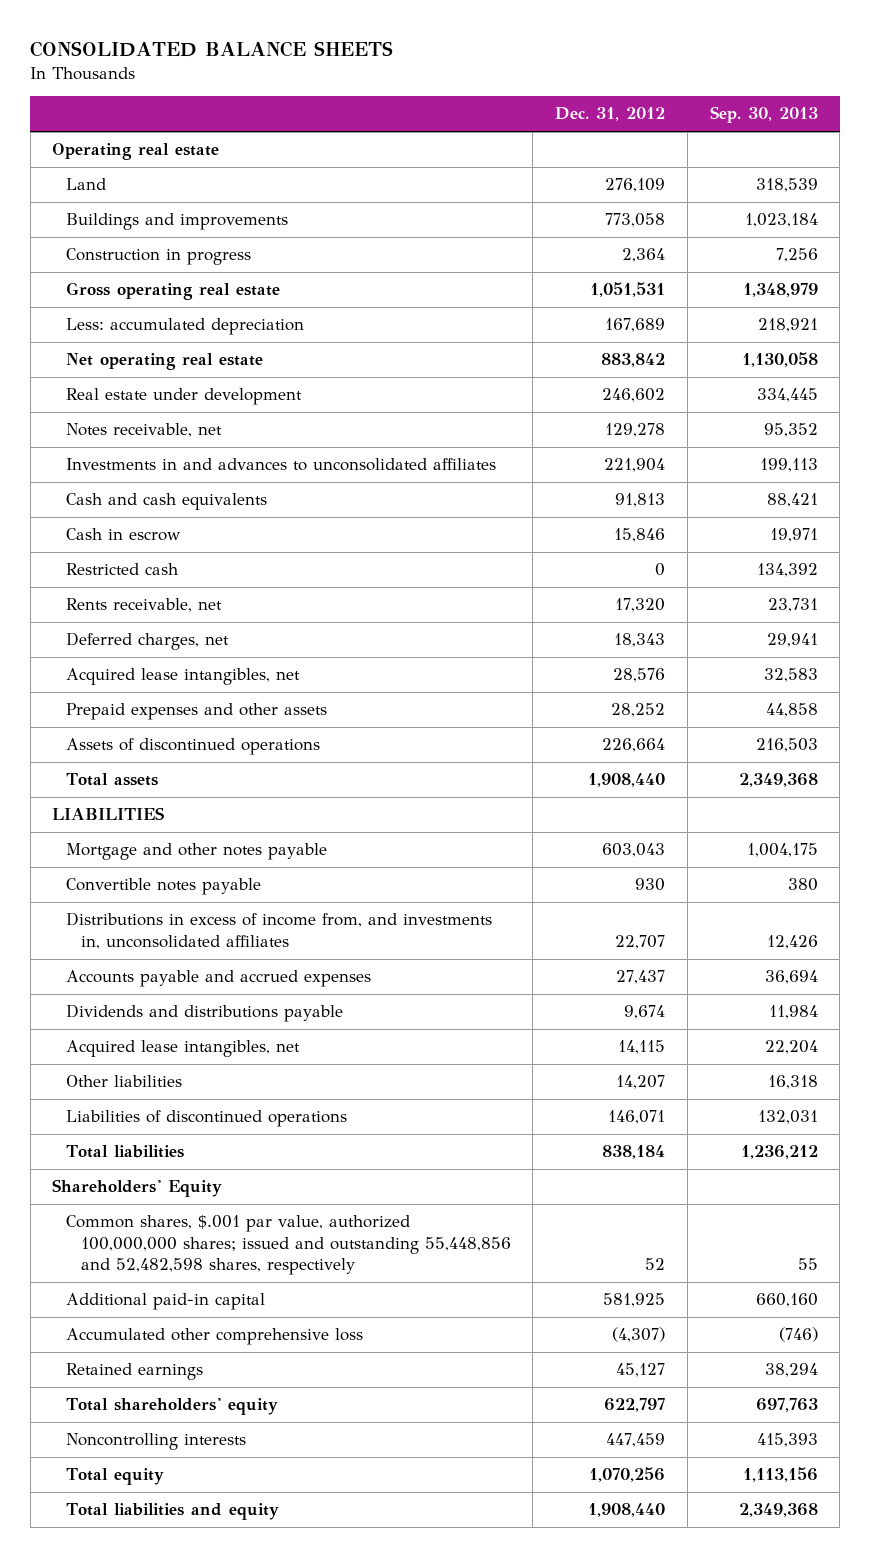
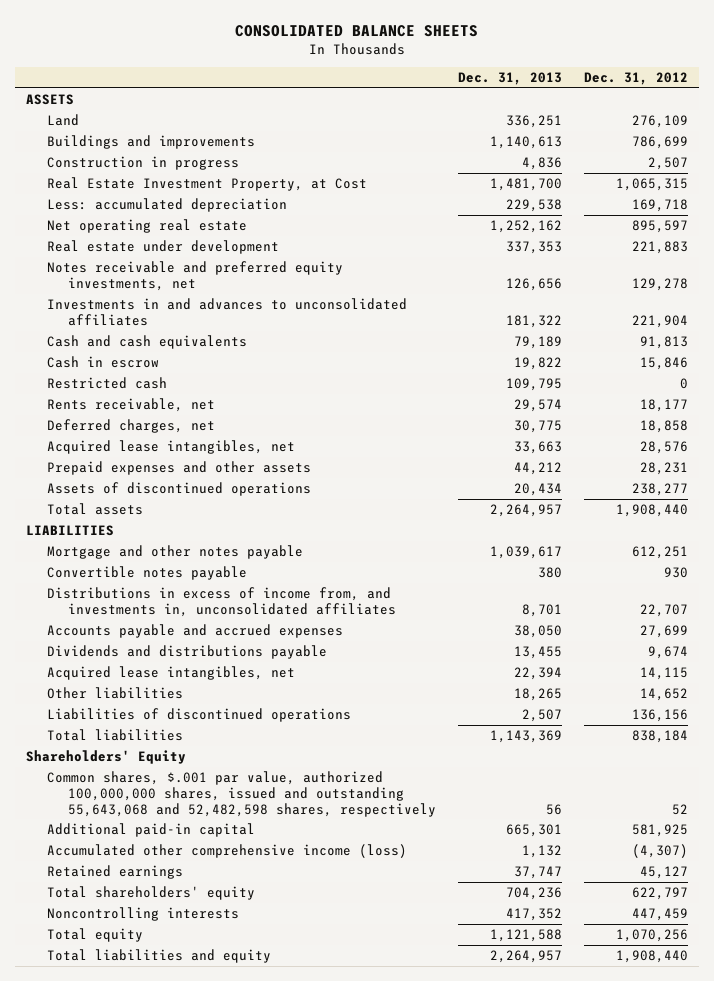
[709,106,818,124] Sep. 30, 2013 -> none
none -> [458,72,563,86] Dec. 31, 2013
[52,143,220,161] Operating real estate -> none
none -> [26,93,75,105] ASSETS
[605,213,666,228] 773,058 -> [632,135,689,149] 786,699
[622,248,666,263] 2,364 -> [648,156,689,170] 2,507
[66,282,281,301] Gross operating real estate -> [46,176,367,191] Real Estate Investment Property, at Cost
[590,282,666,298] 1,051,531 -> [616,177,689,191] 1,065,315
[605,318,666,333] 167,689 -> [632,198,689,212] 169,718
[601,353,666,368] 883,842 -> [632,219,689,233] 895,597
[602,388,666,403] 246,602 -> [632,240,689,254] 221,883
[66,423,223,438] Notes receivable, net -> [46,260,343,291] Notes receivable and preferred equity investments, net
[615,598,666,613] 17,320 -> [640,398,689,412] 18,177
[614,633,666,648] 18,343 -> [640,419,689,433] 18,858
[611,703,666,718] 28,252 -> [640,461,689,475] 28,231
[602,738,666,753] 226,664 -> [632,482,689,496] 238,277
[602,843,666,858] 603,043 -> [632,545,689,559] 612,251
[616,970,666,985] 27,437 -> [640,624,689,638] 27,699
[616,1075,666,1090] 14,207 -> [640,687,689,701] 14,652
[608,1110,666,1125] 146,071 -> [632,708,689,722] 136,156
[66,1215,511,1276] Common shares, $.001 par value, authorized 100,000,000 shares; issued and outstanding 55,448,856 and 52,482,598 shares, respectively -> [46,770,436,817] Common shares, $.001 par value, authorized 100,000,000 shares, issued and outstanding 55,643,068 and 52,482,598 shares, respectively
[66,1328,364,1346] Accumulated other comprehensive loss -> [46,843,407,858] Accumulated other comprehensive income (loss)

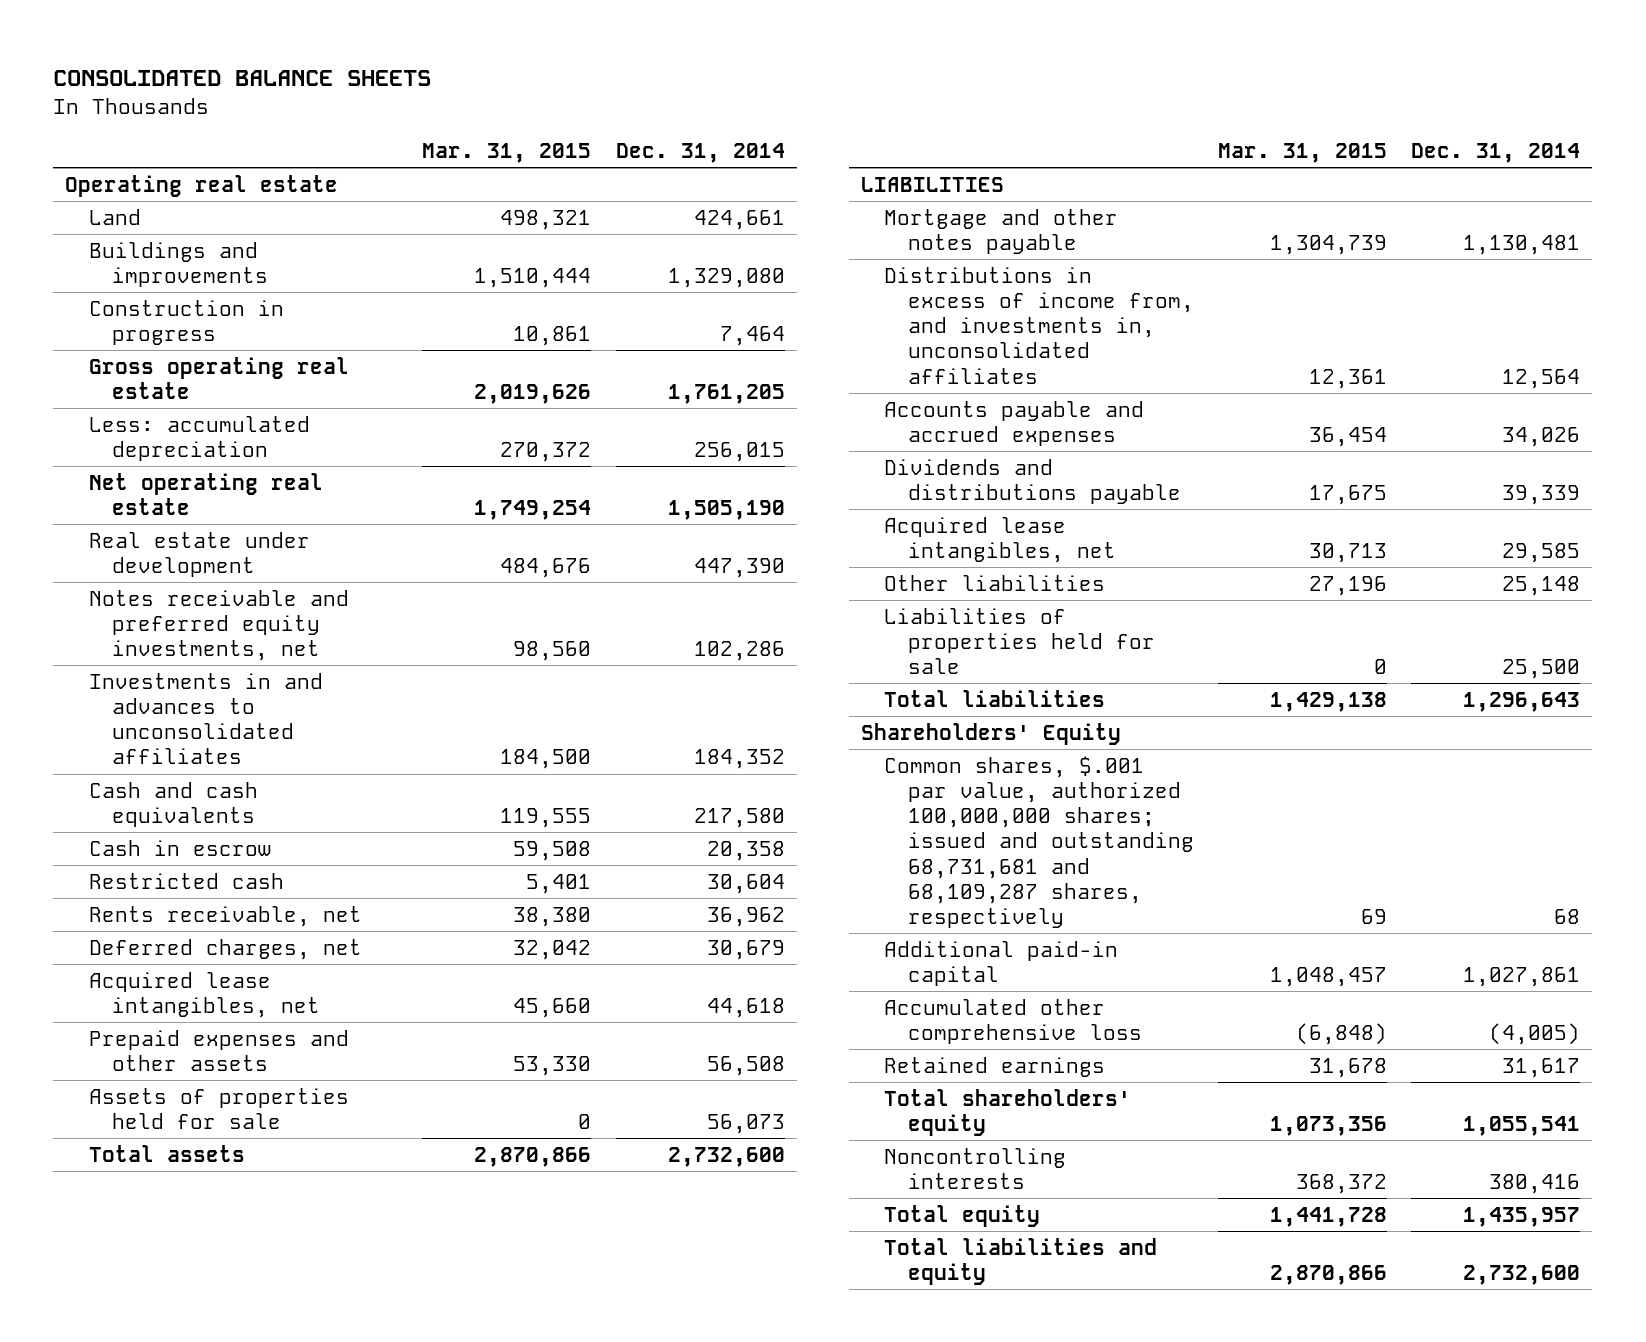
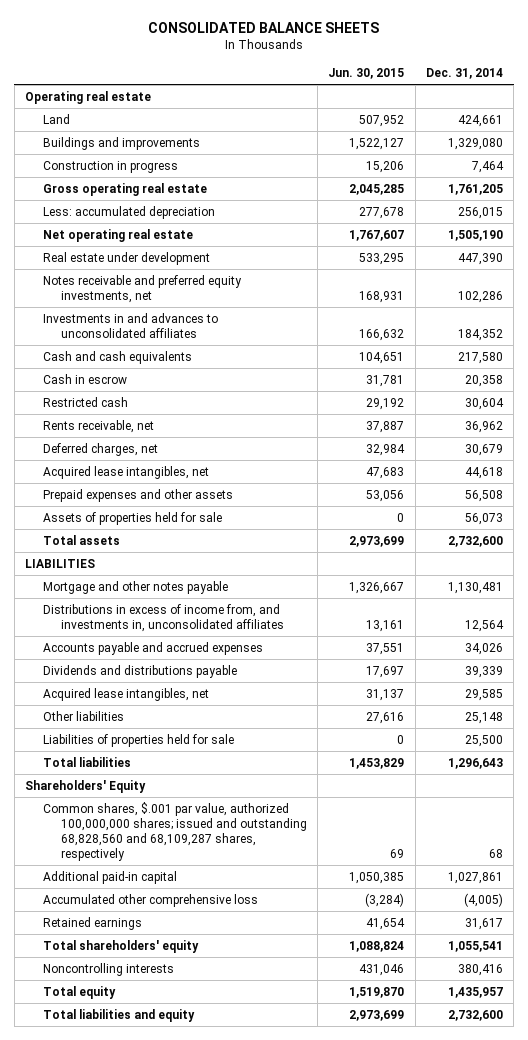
[422,143,592,164] Mar. 31, 2015 -> none
none -> [328,68,405,80] Jun. 30, 2015
[884,755,1194,929] Common shares, $.001 par value, authorized 100,000,000 shares; issued and outstanding 68,731,681 and 68,109,287 shares, respectively -> [42,801,307,861] Common shares, $.001 par value, authorized 100,000,000 shares; issued and outstanding 68,828,560 and 68,109,287 shares, respectively

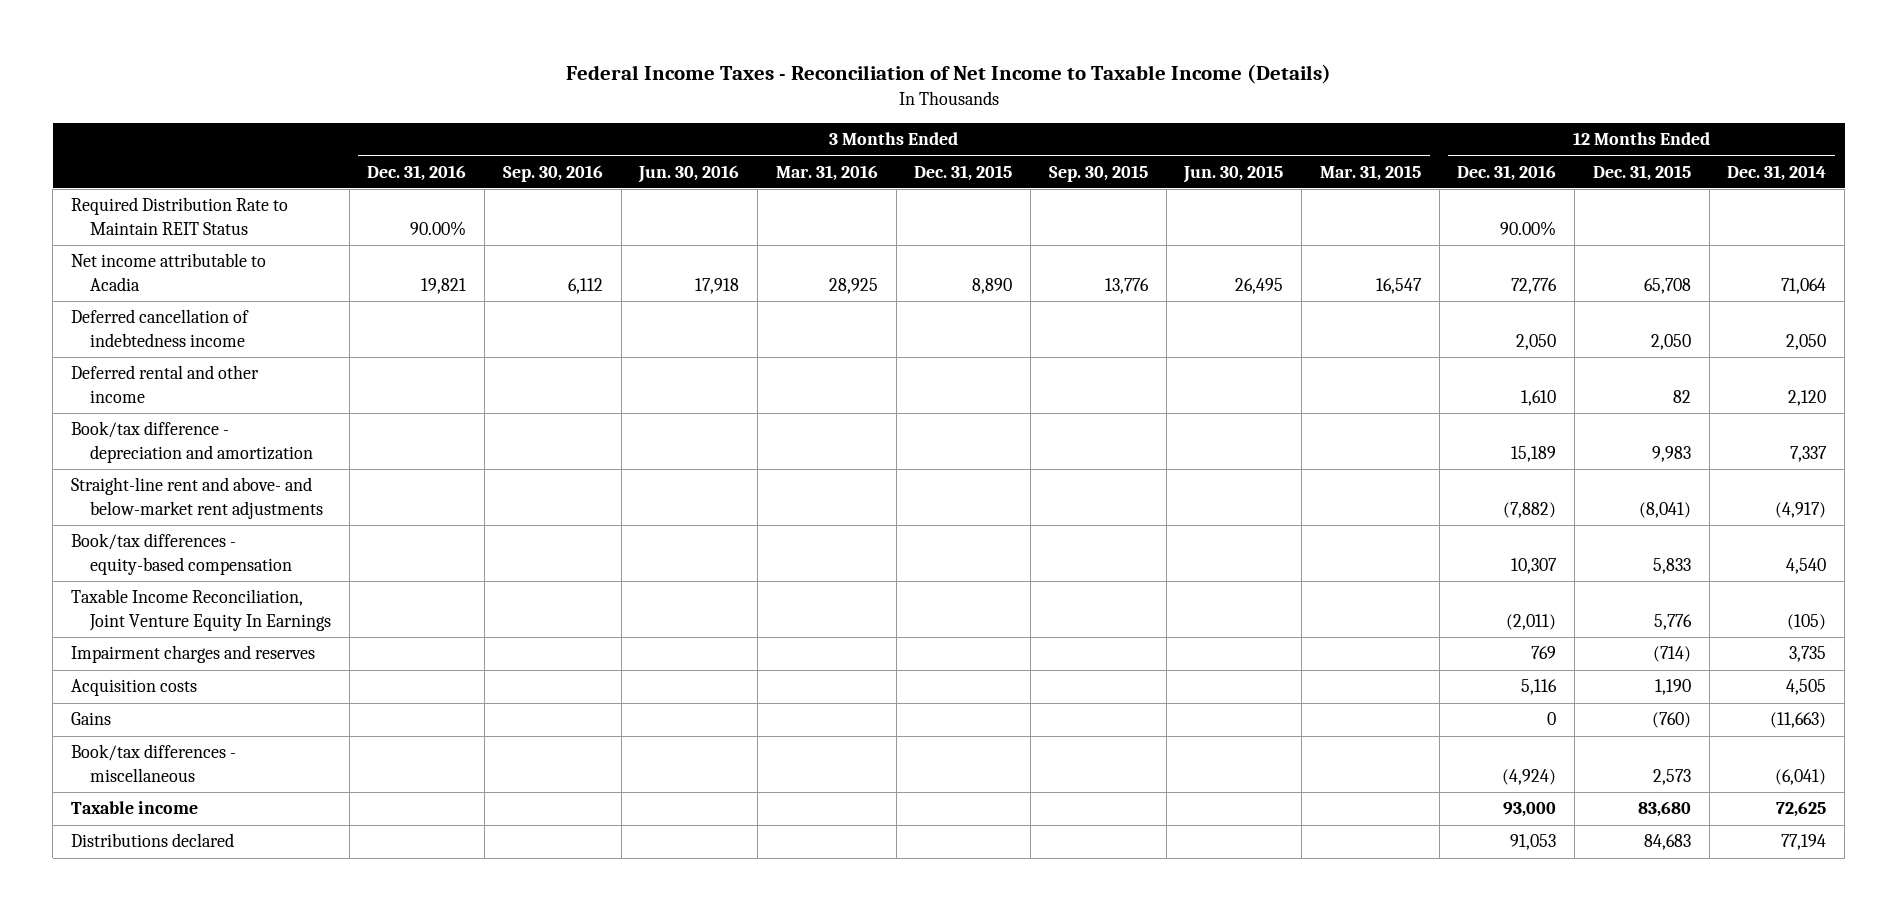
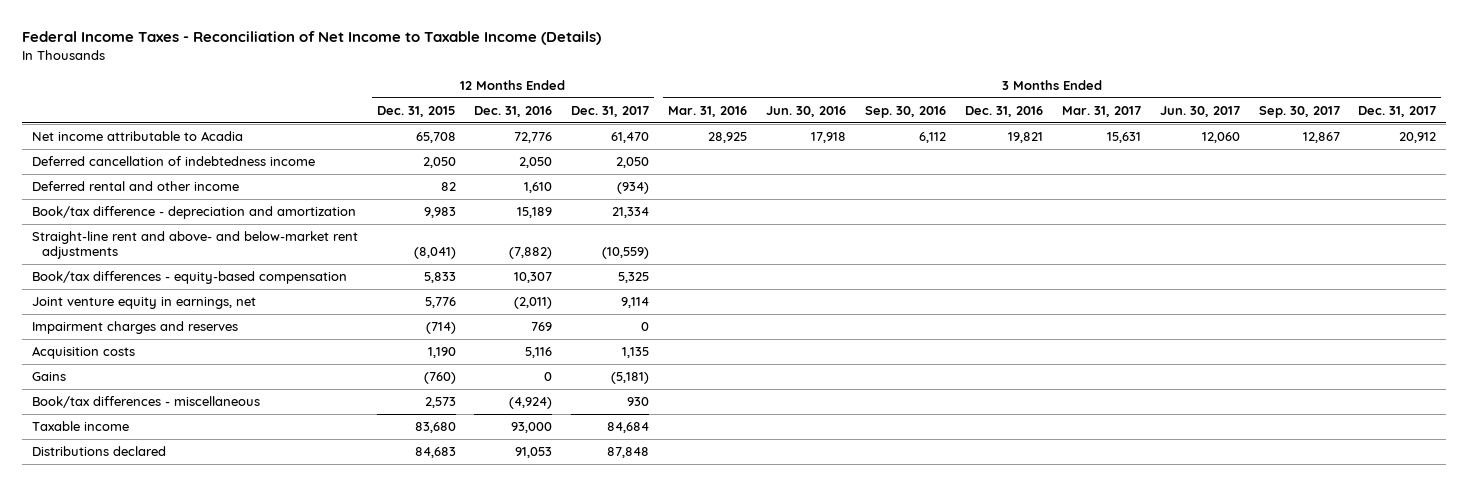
[914,164,1013,181] Dec. 31, 2015 -> none
[1048,164,1148,182] Sep. 30, 2015 -> none
[1183,164,1284,183] Jun. 30, 2015 -> none
[1319,164,1421,181] Mar. 31, 2015 -> none
[1727,164,1827,181] Dec. 31, 2014 -> none
none -> [571,105,650,117] Dec. 31, 2017
none -> [1061,105,1141,117] Mar. 31, 2017
none -> [1159,105,1240,117] Jun. 30, 2017
none -> [1258,105,1340,118] Sep. 30, 2017
none -> [1358,105,1437,117] Dec. 31, 2017
[70,197,288,235] Required Distribution Rate to Maintain REIT Status -> none
[70,589,331,631] Taxable Income Reconciliation, Joint Venture Equity In Earnings -> [31,297,256,310] Joint venture equity in earnings, net

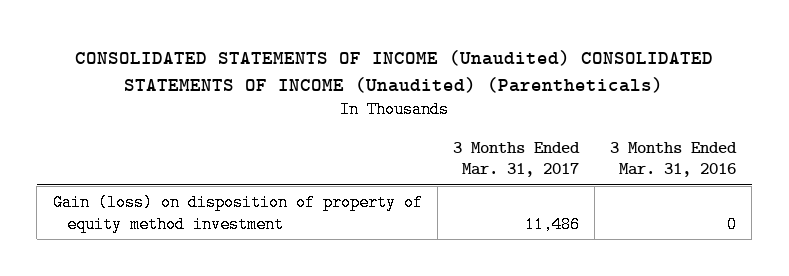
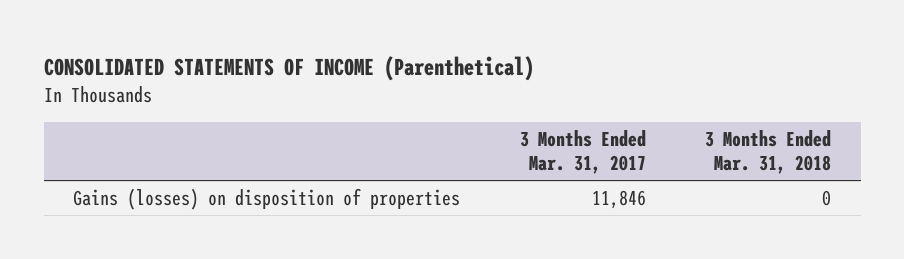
[75,49,714,93] CONSOLIDATED STATEMENTS OF INCOME (Unaudited) CONSOLIDATED STATEMENTS OF INCOME (Unaudited) (Parentheticals) -> [43,55,534,81] CONSOLIDATED STATEMENTS OF INCOME (Parenthetical)
[610,141,738,178] 3 Months Ended Mar. 31, 2016 -> none
none -> [705,130,832,175] 3 Months Ended Mar. 31, 2018
[52,194,423,233] Gain (loss) on disposition of property of equity method investment -> [73,188,461,211] Gains (losses) on disposition of properties
[524,215,580,233] 11,486 -> [591,190,646,210] 11,846

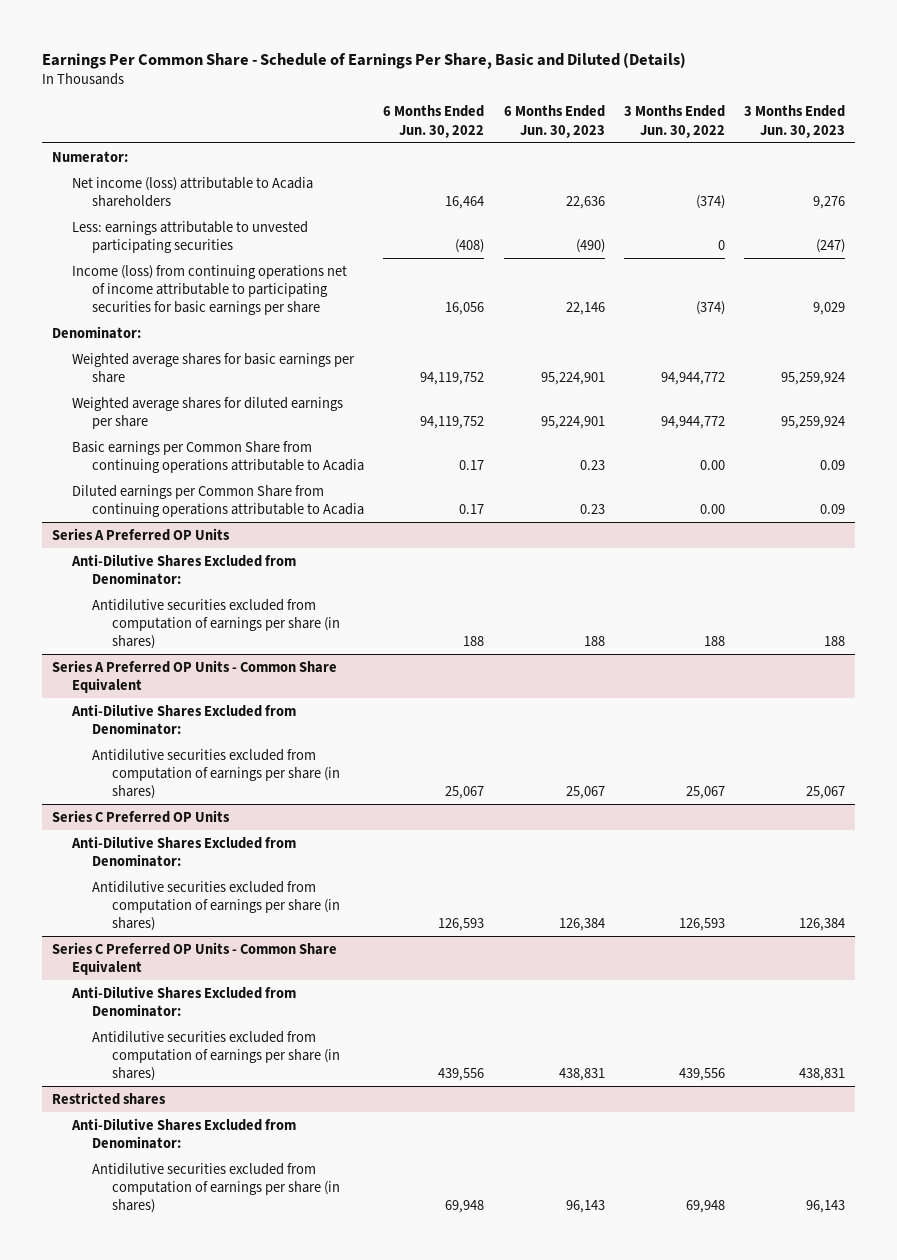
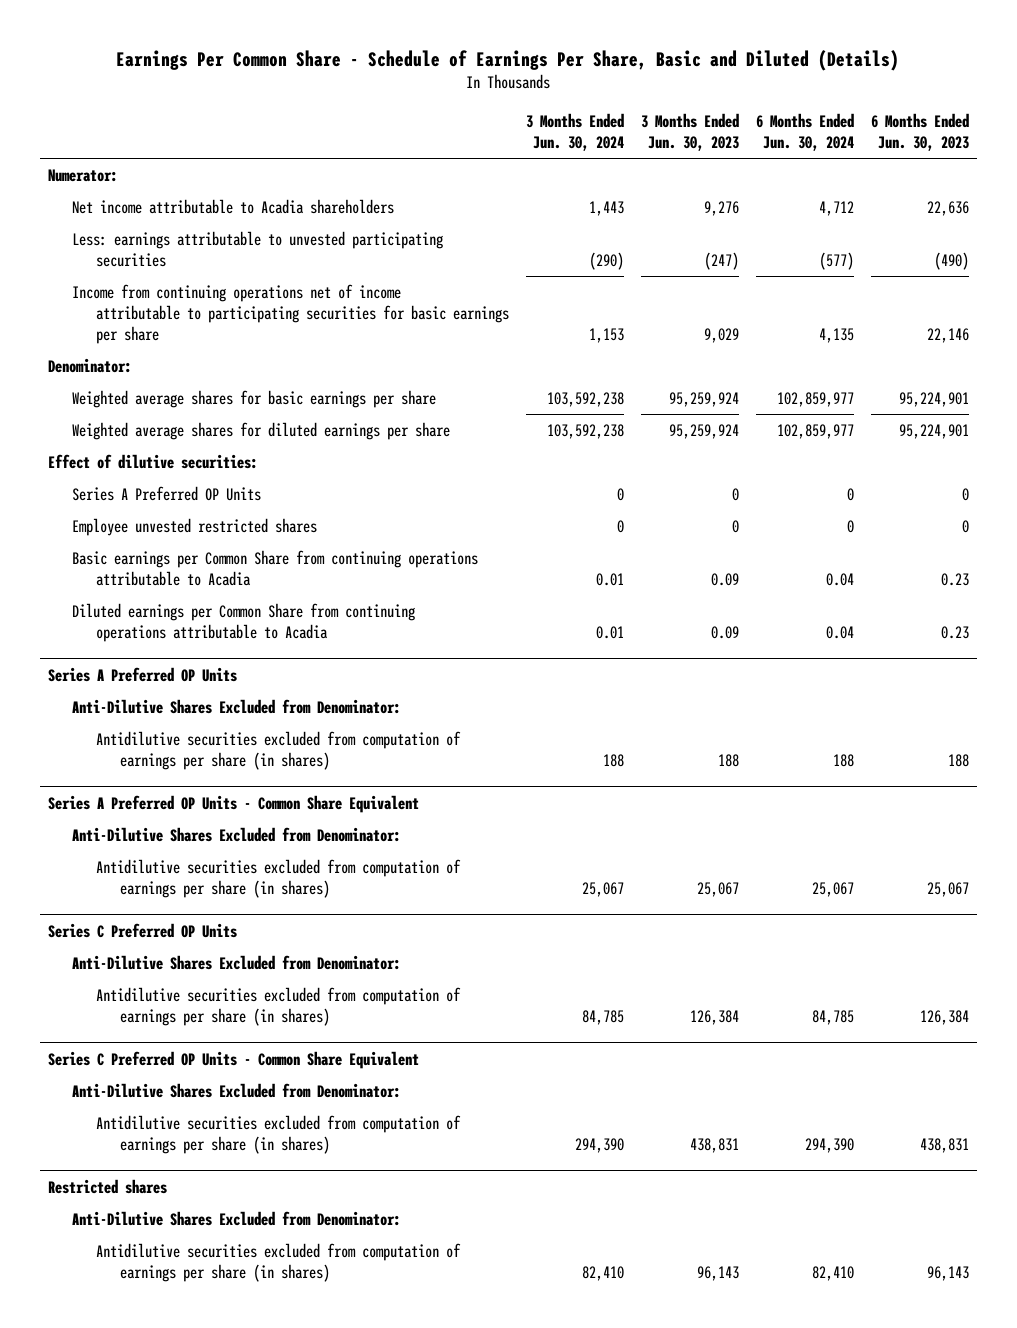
[383,105,485,138] 6 Months Ended Jun. 30, 2022 -> none
[623,105,725,138] 3 Months Ended Jun. 30, 2022 -> none
none -> [526,113,625,152] 3 Months Ended Jun. 30, 2024
none -> [755,113,854,152] 6 Months Ended Jun. 30, 2024
[71,176,313,207] Net income (loss) attributable to Acadia shareholders -> [72,199,395,215] Net income attributable to Acadia shareholders
[71,264,347,316] Income (loss) from continuing operations net of income attributable to participating securities for basic earnings per share -> [72,284,510,345] Income from continuing operations net of income attributable to participating securities for basic earnings per share
none -> [48,454,259,470] Effect of dilutive securities:
none -> [72,486,262,502] Series A Preferred OP Units
none -> [72,518,318,537] Employee unvested restricted shares

